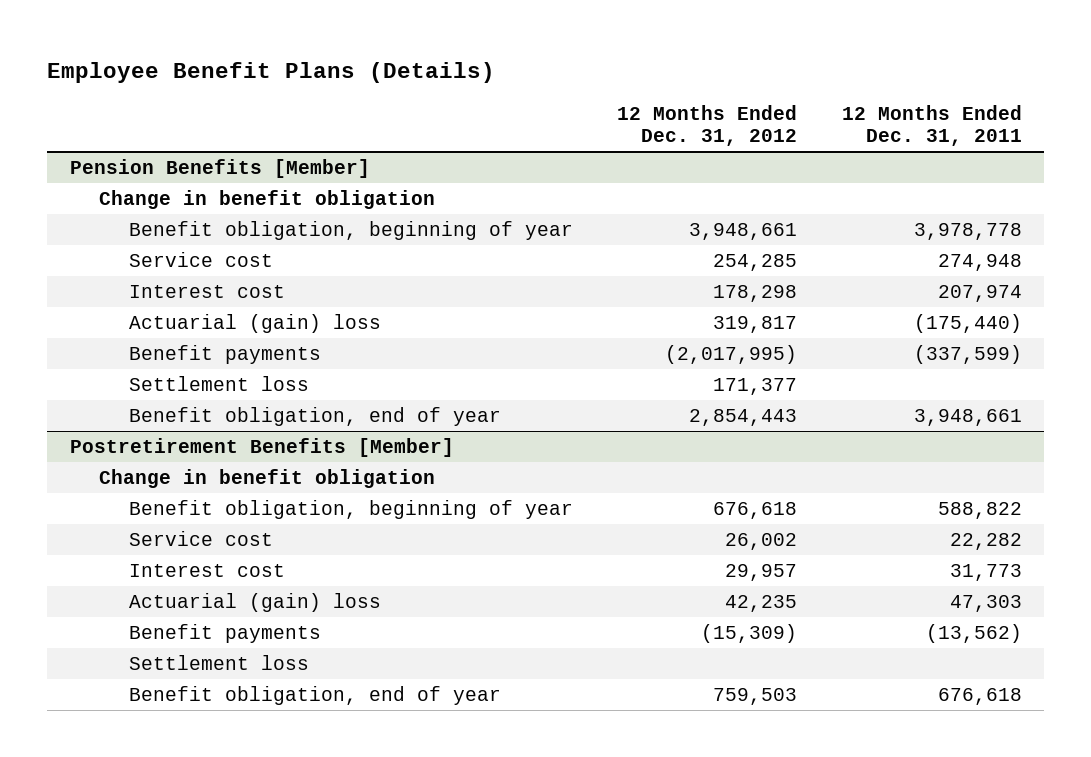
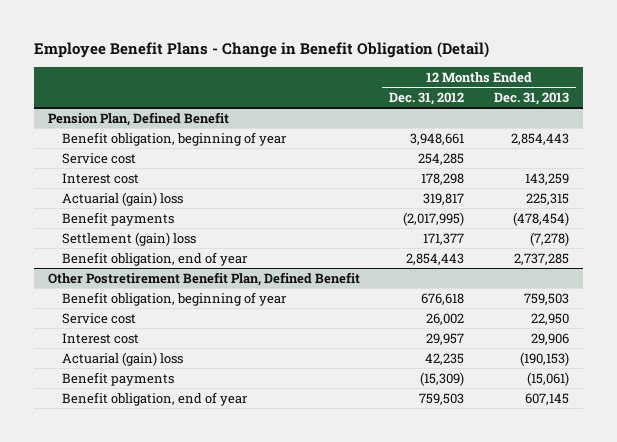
[47,61,496,83] Employee Benefit Plans (Details) -> [33,42,489,59] Employee Benefit Plans - Change in Benefit Obligation (Detail)
[841,104,1022,147] 12 Months Ended Dec. 31, 2011 -> none
none -> [493,91,569,105] Dec. 31, 2013
[69,159,370,179] Pension Benefits [Member] -> none
[99,190,436,210] Change in benefit obligation -> none
none -> [48,111,230,126] Pension Plan, Defined Benefit
[128,376,309,392] Settlement loss -> [62,231,197,246] Settlement (gain) loss
[69,438,454,458] Postretirement Benefits [Member] -> none
[99,469,436,489] Change in benefit obligation -> none
none -> [48,271,361,286] Other Postretirement Benefit Plan, Defined Benefit
[128,655,309,671] Settlement loss -> none

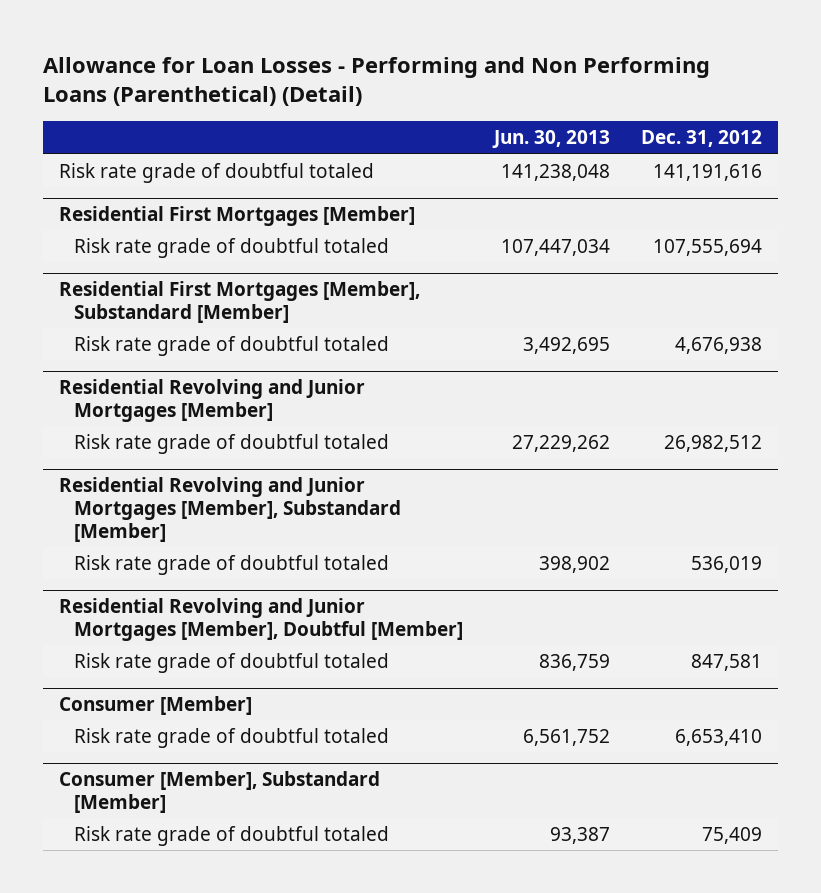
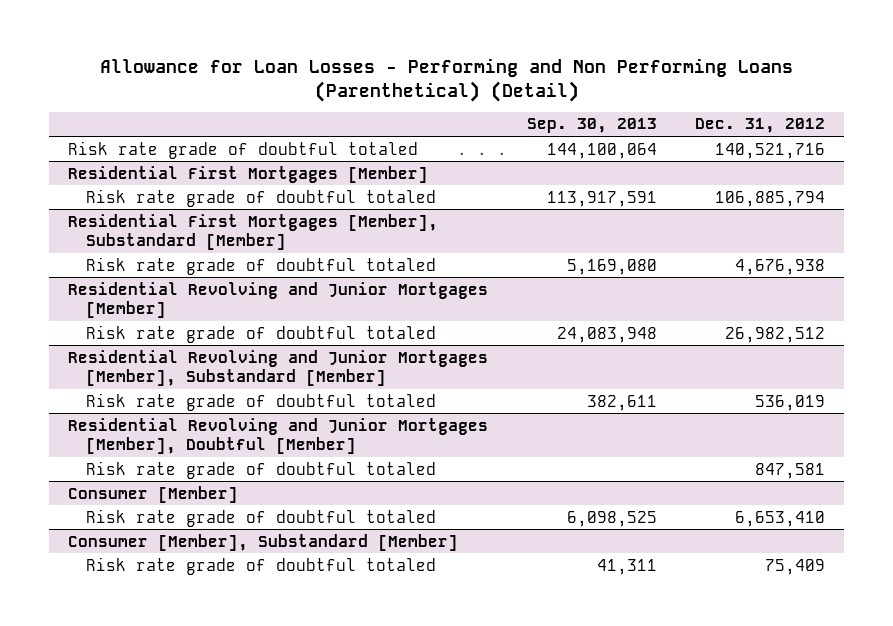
[492,130,611,149] Jun. 30, 2013 -> none
none -> [526,118,657,134] Sep. 30, 2013
[653,163,763,181] 141,191,616 -> [714,142,825,159] 140,521,716
[653,238,763,256] 107,555,694 -> [714,190,825,207] 106,885,794

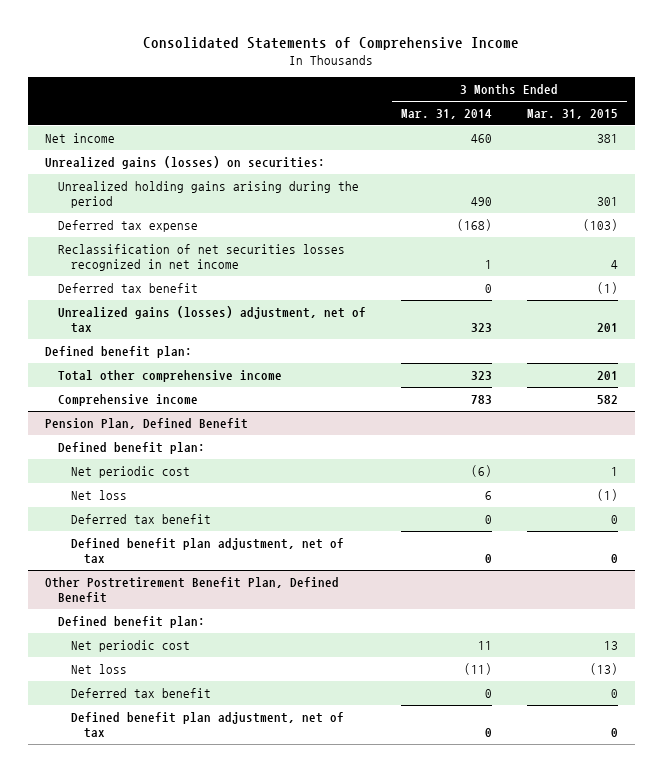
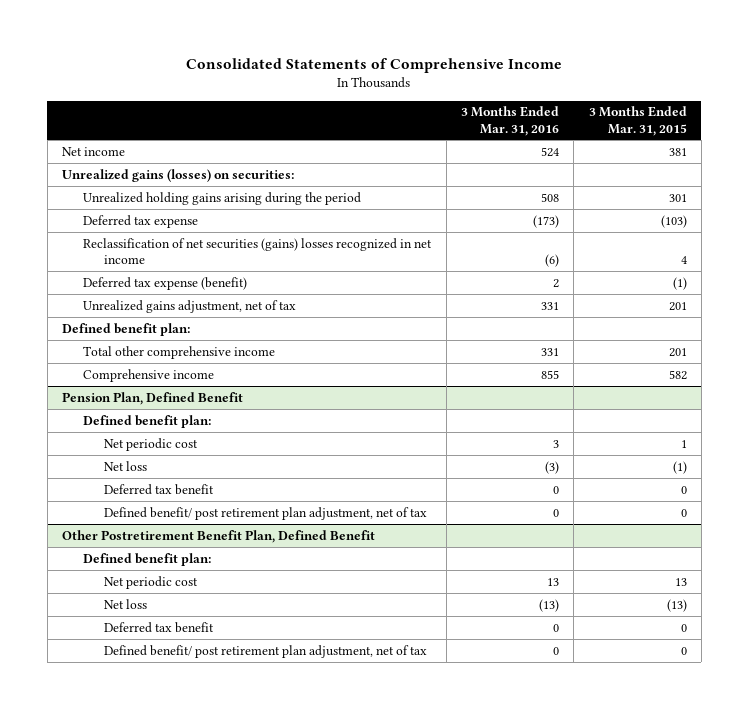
[400,108,492,119] Mar. 31, 2014 -> none
none -> [460,106,559,136] 3 Months Ended Mar. 31, 2016
[58,243,346,272] Reclassification of net securities losses recognized in net income -> [83,237,433,264] Reclassification of net securities (gains) losses recognized in net income
[58,282,199,293] Deferred tax benefit -> [83,276,248,290] Deferred tax expense (benefit)
[58,305,367,334] Unrealized gains (losses) adjustment, net of tax -> [83,299,297,313] Unrealized gains adjustment, net of tax
[71,537,345,565] Defined benefit plan adjustment, net of tax -> [104,506,428,520] Defined benefit/ post retirement plan adjustment, net of tax
[71,711,345,739] Defined benefit plan adjustment, net of tax -> [104,644,428,658] Defined benefit/ post retirement plan adjustment, net of tax

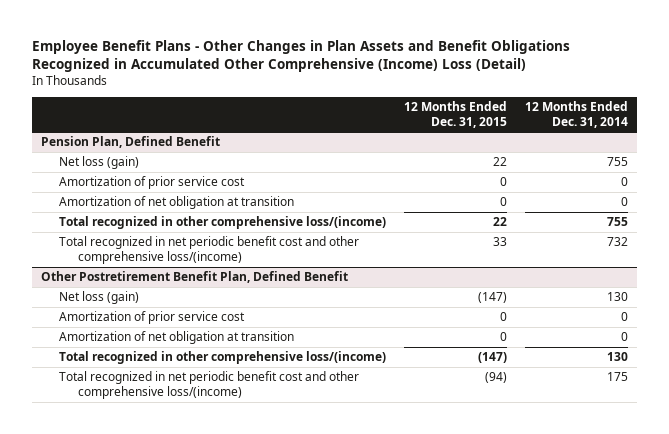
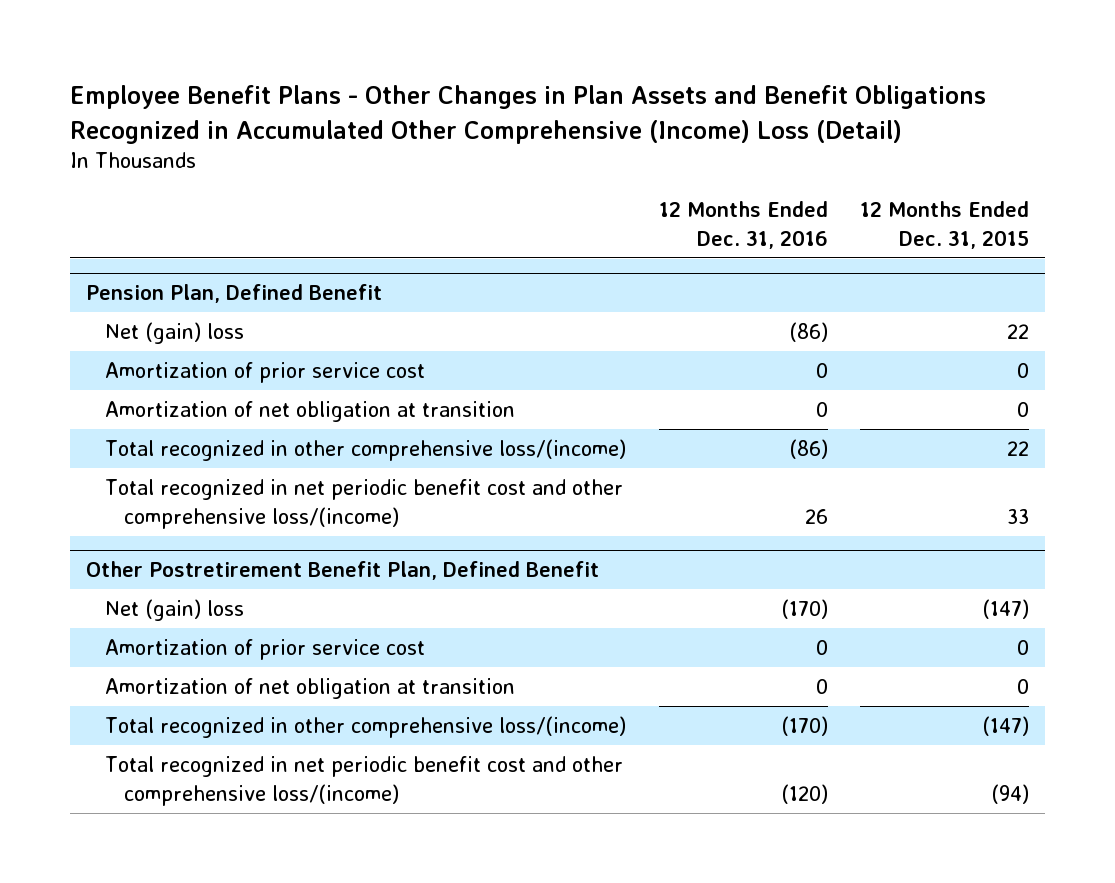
[525,101,629,128] 12 Months Ended Dec. 31, 2014 -> none
none -> [658,201,828,249] 12 Months Ended Dec. 31, 2016
[59,156,140,170] Net loss (gain) -> [105,322,245,345] Net (gain) loss
[59,291,140,305] Net loss (gain) -> [105,599,245,622] Net (gain) loss

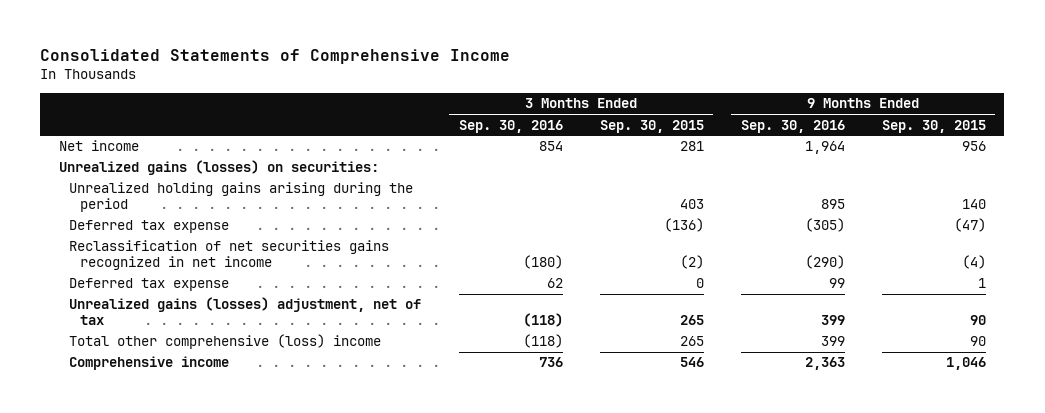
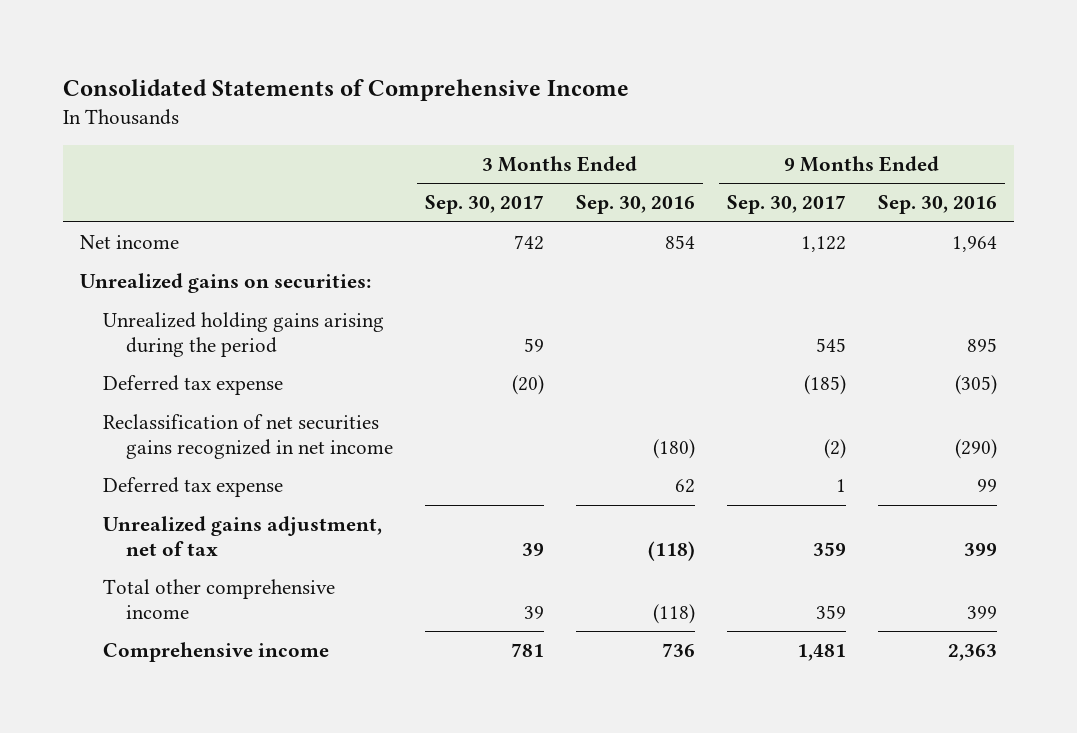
[599,119,704,133] Sep. 30, 2015 -> none
[881,119,986,133] Sep. 30, 2015 -> none
none -> [424,195,544,215] Sep. 30, 2017
none -> [727,195,847,215] Sep. 30, 2017
[58,160,379,176] Unrealized gains (losses) on securities: -> [79,273,371,294] Unrealized gains on securities:
[69,297,422,326] Unrealized gains (losses) adjustment, net of tax -> [102,516,382,556] Unrealized gains adjustment, net of tax
[69,334,382,350] Total other comprehensive (loss) income -> [102,579,335,619] Total other comprehensive income

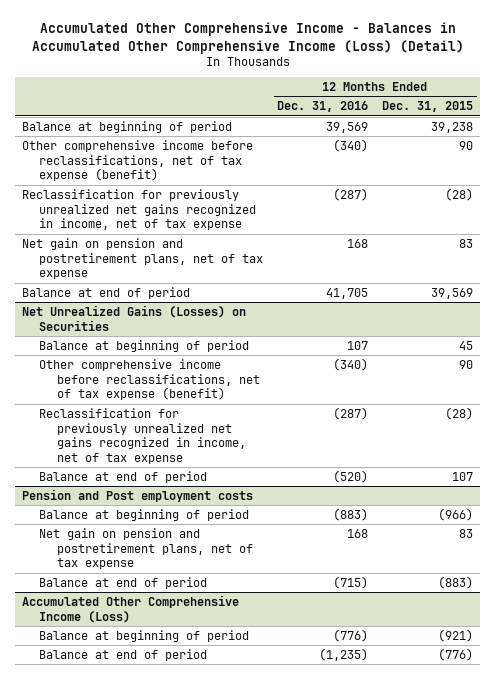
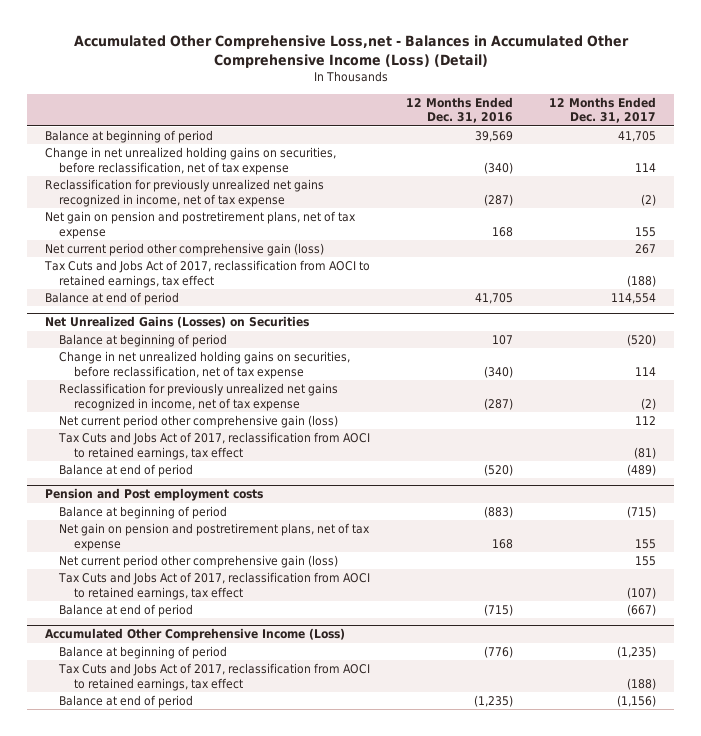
[31,21,464,54] Accumulated Other Comprehensive Income - Balances in Accumulated Other Comprehensive Income (Loss) (Detail) -> [73,34,629,68] Accumulated Other Comprehensive Loss,net - Balances in Accumulated Other Comprehensive Income (Loss) (Detail)
[382,101,474,113] Dec. 31, 2015 -> none
none -> [549,96,657,124] 12 Months Ended Dec. 31, 2017
[22,139,254,182] Other comprehensive income before reclassifications, net of tax expense (benefit) -> [44,147,336,175] Change in net unrealized holding gains on securities, before reclassification, net of tax expense
none -> [44,243,324,257] Net current period other comprehensive gain (loss)
none -> [43,260,370,288] Tax Cuts and Jobs Act of 2017, reclassification from AOCI to retained earnings, tax effect
[39,358,260,401] Other comprehensive income before reclassifications, net of tax expense (benefit) -> [59,351,351,379] Change in net unrealized holding gains on securities, before reclassification, net of tax expense
none -> [59,415,339,429] Net current period other comprehensive gain (loss)
none -> [58,432,371,460] Tax Cuts and Jobs Act of 2017, reclassification from AOCI to retained earnings, tax effect
none -> [59,555,339,569] Net current period other comprehensive gain (loss)
none -> [58,572,371,600] Tax Cuts and Jobs Act of 2017, reclassification from AOCI to retained earnings, tax effect
none -> [58,663,371,691] Tax Cuts and Jobs Act of 2017, reclassification from AOCI to retained earnings, tax effect

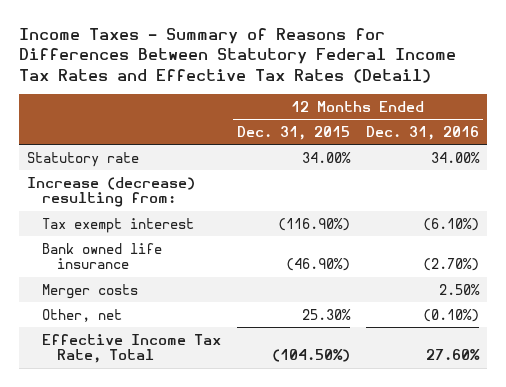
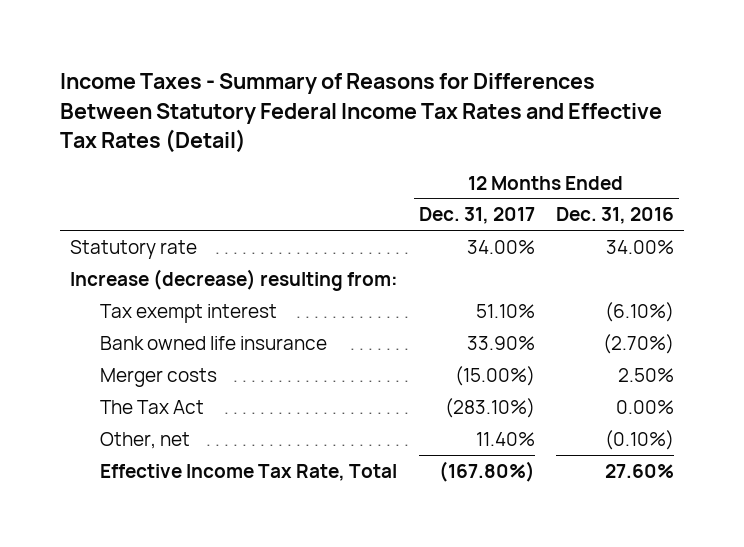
[237,125,351,140] Dec. 31, 2015 -> none
none -> [418,207,535,225] Dec. 31, 2017
none -> [99,399,204,414] The Tax Act

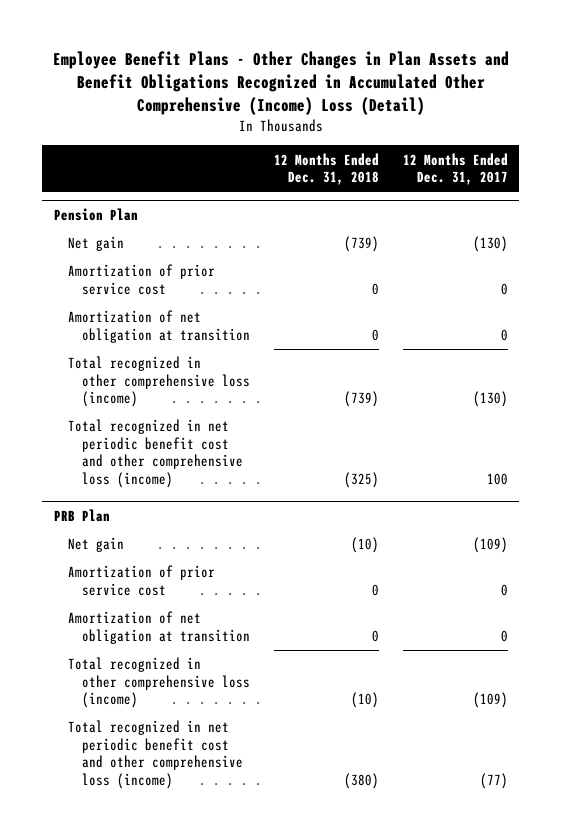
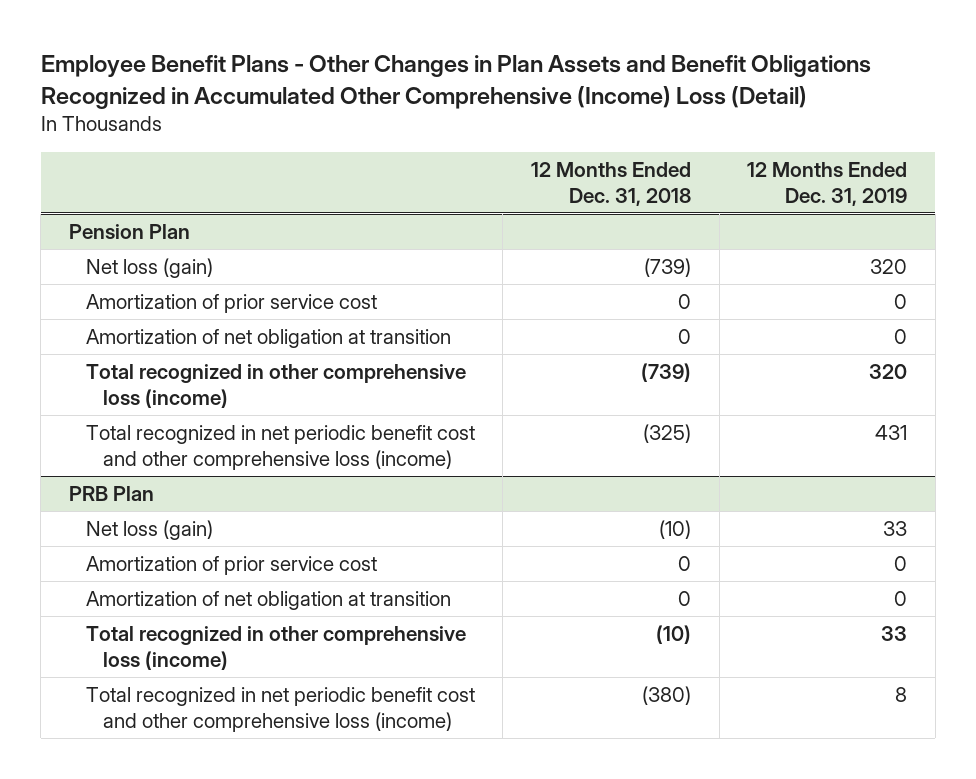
[402,152,508,186] 12 Months Ended Dec. 31, 2017 -> none
none -> [747,161,908,206] 12 Months Ended Dec. 31, 2019
[68,236,125,252] Net gain -> [85,257,213,278] Net loss (gain)
[68,537,125,553] Net gain -> [85,519,213,540] Net loss (gain)

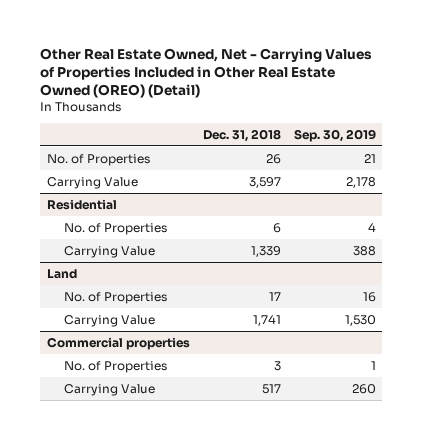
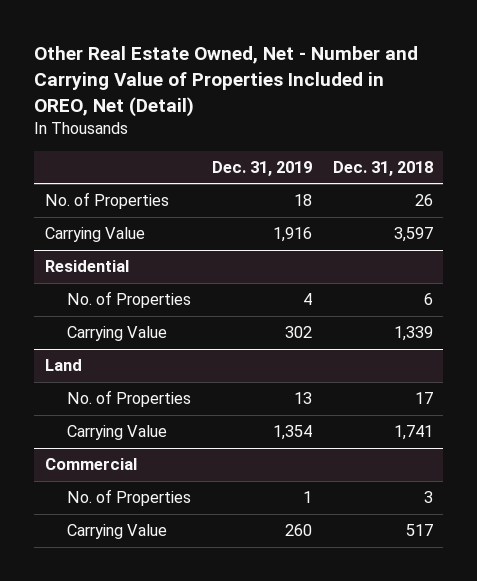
[40,47,373,99] Other Real Estate Owned, Net - Carrying Values of Properties Included in Other Real Estate Owned (OREO) (Detail) -> [34,46,419,117] Other Real Estate Owned, Net - Number and Carrying Value of Properties Included in OREO, Net (Detail)
[293,128,376,142] Sep. 30, 2019 -> none
none -> [211,160,312,176] Dec. 31, 2019
[46,336,190,350] Commercial properties -> [44,458,137,471] Commercial

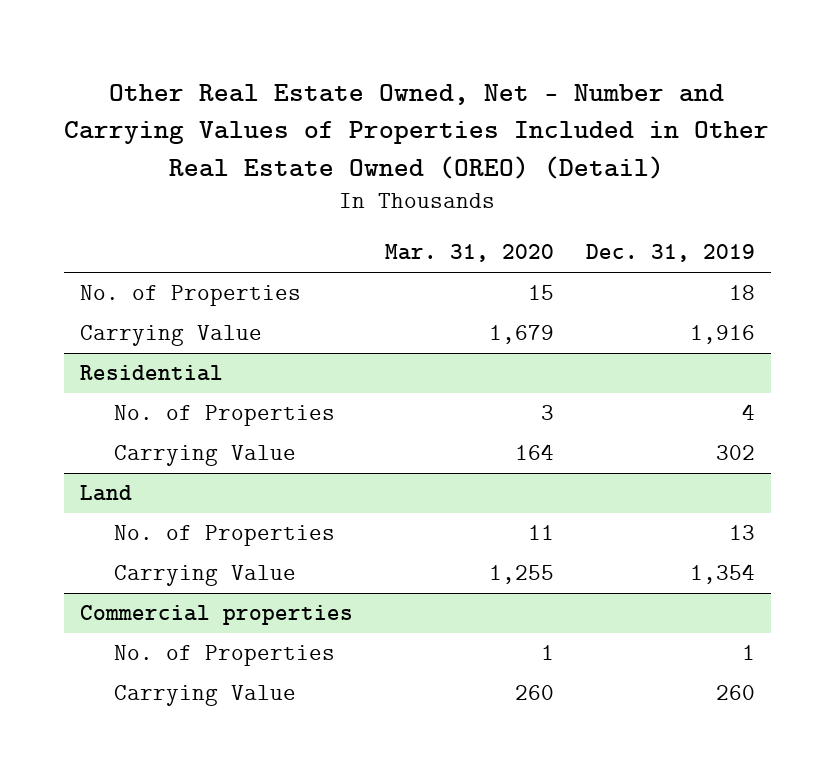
[34,46,419,117] Other Real Estate Owned, Net - Number and Carrying Value of Properties Included in OREO, Net (Detail) -> [64,84,770,179] Other Real Estate Owned, Net - Number and Carrying Values of Properties Included in Other Real Estate Owned (OREO) (Detail)
[332,160,433,176] Dec. 31, 2018 -> none
none -> [384,244,554,263] Mar. 31, 2020
[44,458,137,471] Commercial -> [80,605,354,626] Commercial properties

